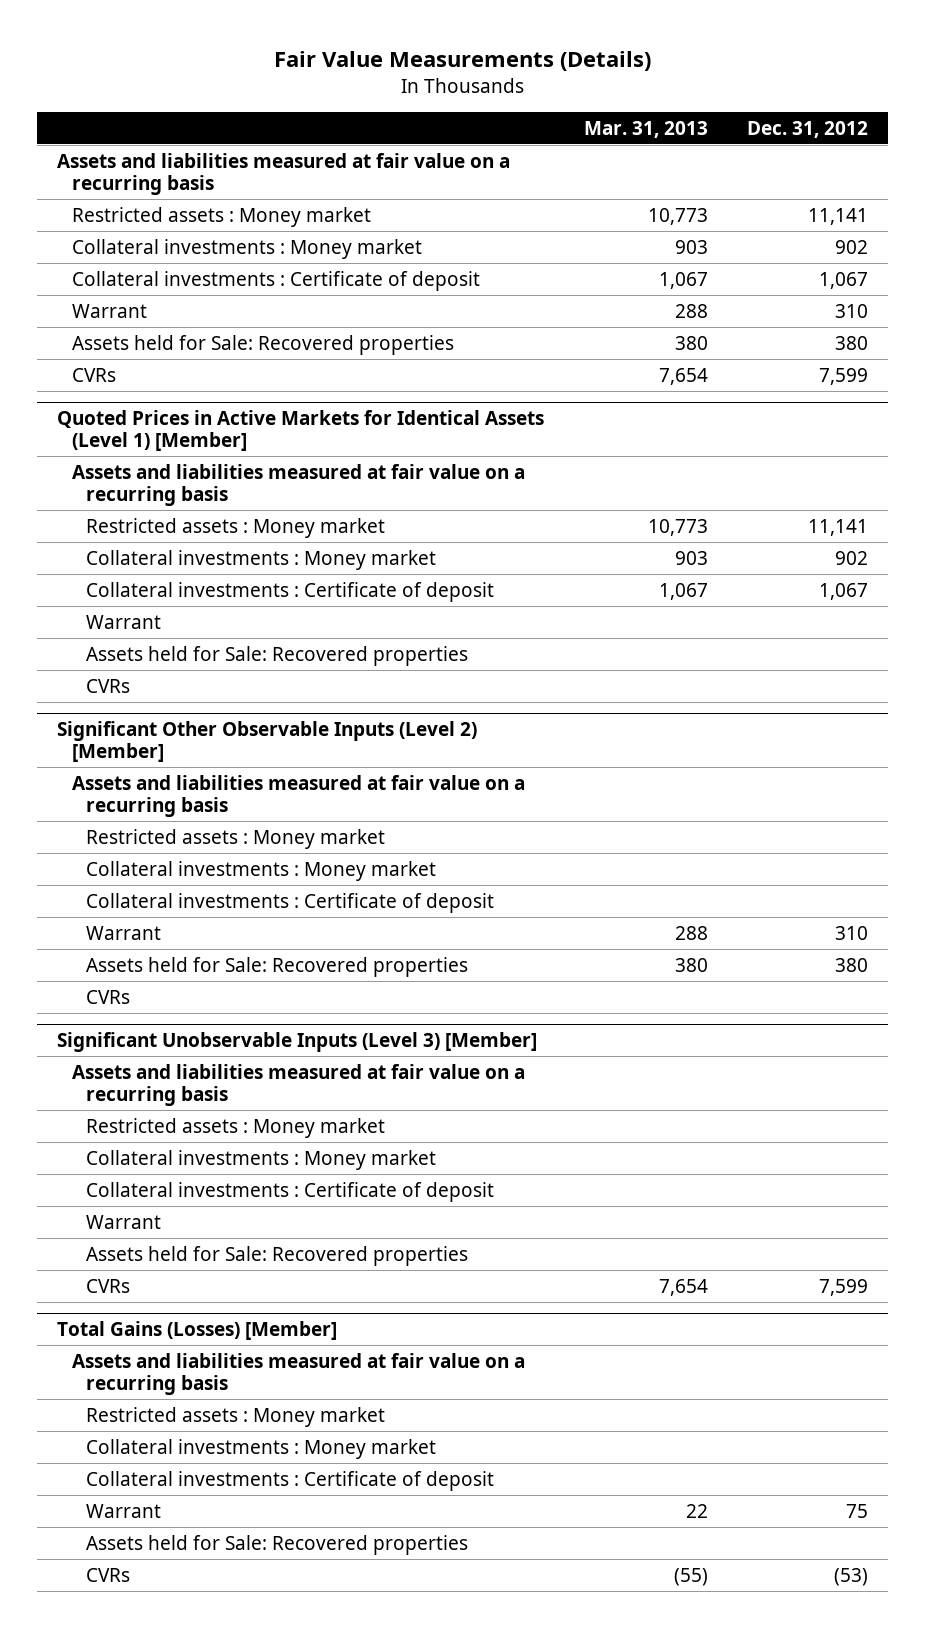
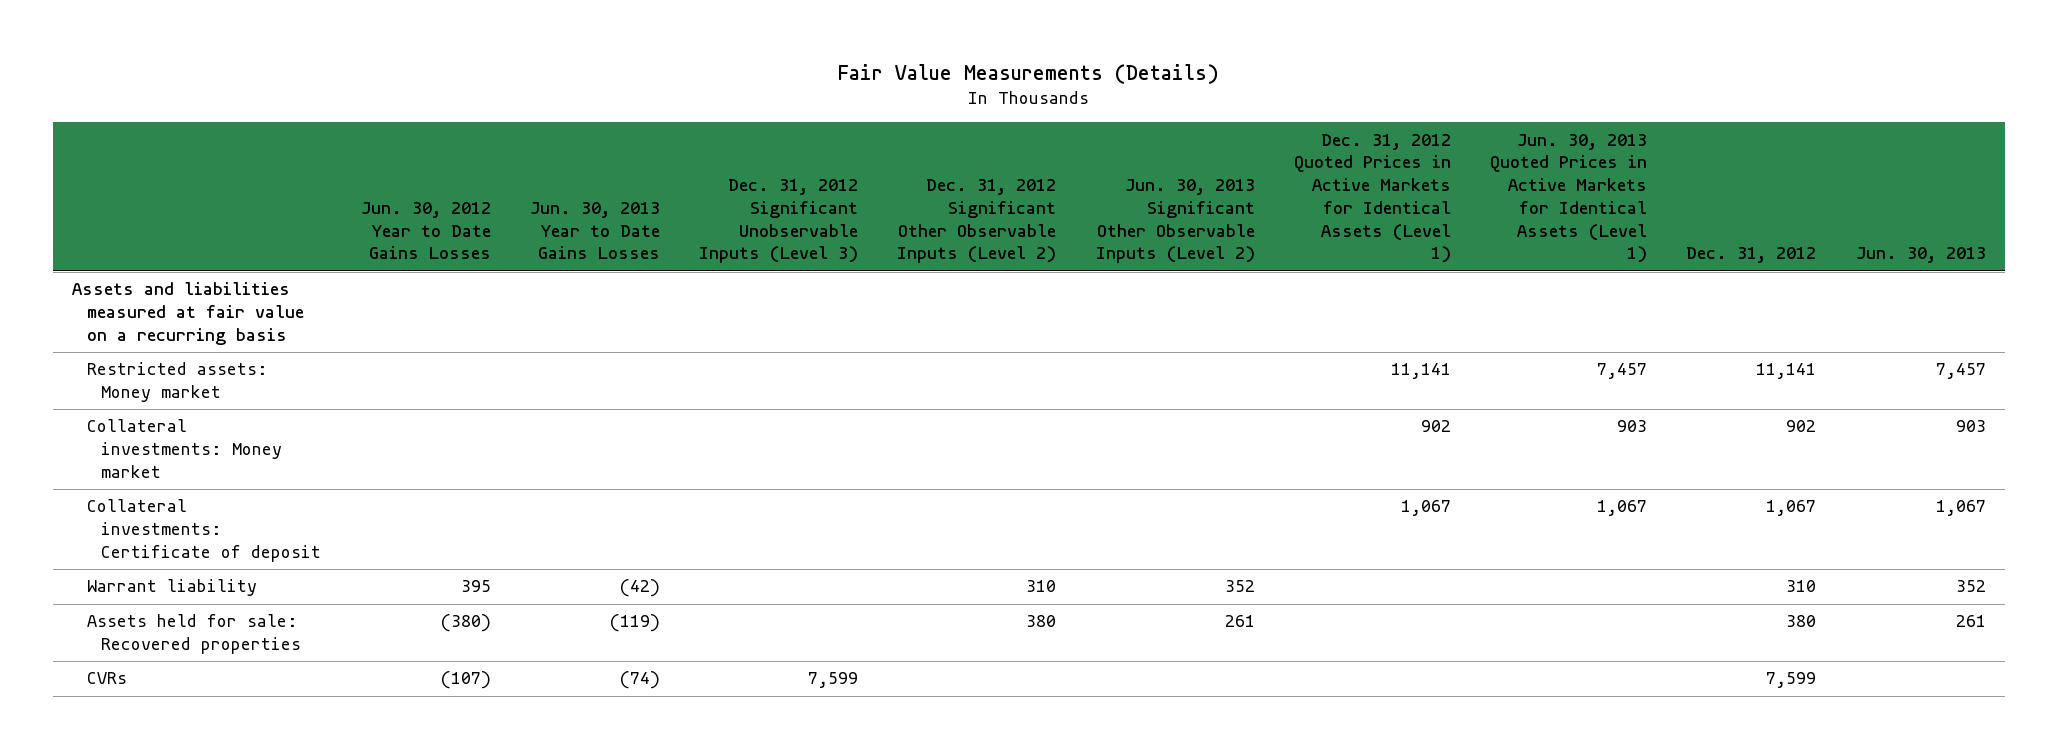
[583,120,708,138] Mar. 31, 2013 -> none
none -> [360,201,491,260] Jun. 30, 2012 Year to Date Gains Losses
none -> [529,201,660,260] Jun. 30, 2013 Year to Date Gains Losses
none -> [699,179,859,264] Dec. 31, 2012 Significant Unobservable Inputs (Level 3)
none -> [897,179,1057,264] Dec. 31, 2012 Significant Other Observable Inputs (Level 2)
none -> [1095,179,1255,264] Jun. 30, 2013 Significant Other Observable Inputs (Level 2)
none -> [1293,133,1451,264] Dec. 31, 2012 Quoted Prices in Active Markets for Identical Assets (Level 1)
none -> [1490,133,1648,264] Jun. 30, 2013 Quoted Prices in Active Markets for Identical Assets (Level 1)
none -> [1855,247,1986,264] Jun. 30, 2013
[71,367,116,382] CVRs -> none
[57,410,545,452] Quoted Prices in Active Markets for Identical Assets (Level 1) [Member] -> none
[71,463,525,507] Assets and liabilities measured at fair value on a recurring basis -> none
[86,517,386,538] Restricted assets : Money market -> none
[86,549,437,570] Collateral investments : Money market -> none
[86,581,495,602] Collateral investments : Certificate of deposit -> none
[86,614,162,629] Warrant -> none
[86,645,469,666] Assets held for Sale: Recovered properties -> none
[86,678,131,693] CVRs -> none
[57,721,478,763] Significant Other Observable Inputs (Level 2) [Member] -> none
[71,774,525,818] Assets and liabilities measured at fair value on a recurring basis -> none
[86,828,386,849] Restricted assets : Money market -> none
[86,860,437,881] Collateral investments : Money market -> none
[86,892,495,913] Collateral investments : Certificate of deposit -> none
[86,925,162,940] Warrant -> none
[86,956,469,977] Assets held for Sale: Recovered properties -> none
[86,989,131,1004] CVRs -> none
[57,1032,538,1053] Significant Unobservable Inputs (Level 3) [Member] -> none
[71,1063,525,1107] Assets and liabilities measured at fair value on a recurring basis -> none
[86,1117,386,1138] Restricted assets : Money market -> none
[86,1149,437,1170] Collateral investments : Money market -> none
[86,1181,495,1202] Collateral investments : Certificate of deposit -> none
[86,1214,162,1229] Warrant -> none
[86,1245,469,1266] Assets held for Sale: Recovered properties -> none
[71,206,371,227] Restricted assets : Money market -> [86,362,268,403] Restricted assets: Money market
[71,238,422,259] Collateral investments : Money market -> [86,419,283,479] Collateral investments: Money market
[71,270,480,291] Collateral investments : Certificate of deposit -> [86,499,322,563] Collateral investments: Certificate of deposit
[71,303,147,318] Warrant -> [86,579,257,597] Warrant liability
[71,334,454,355] Assets held for Sale: Recovered properties -> [86,614,302,655] Assets held for sale: Recovered properties
[57,1321,338,1341] Total Gains (Losses) [Member] -> none
[71,1352,525,1396] Assets and liabilities measured at fair value on a recurring basis -> none
[86,1406,386,1427] Restricted assets : Money market -> none
[86,1438,437,1459] Collateral investments : Money market -> none
[86,1470,495,1491] Collateral investments : Certificate of deposit -> none
[86,1503,162,1518] Warrant -> none
[86,1534,469,1555] Assets held for Sale: Recovered properties -> none
[86,1567,131,1582] CVRs -> none

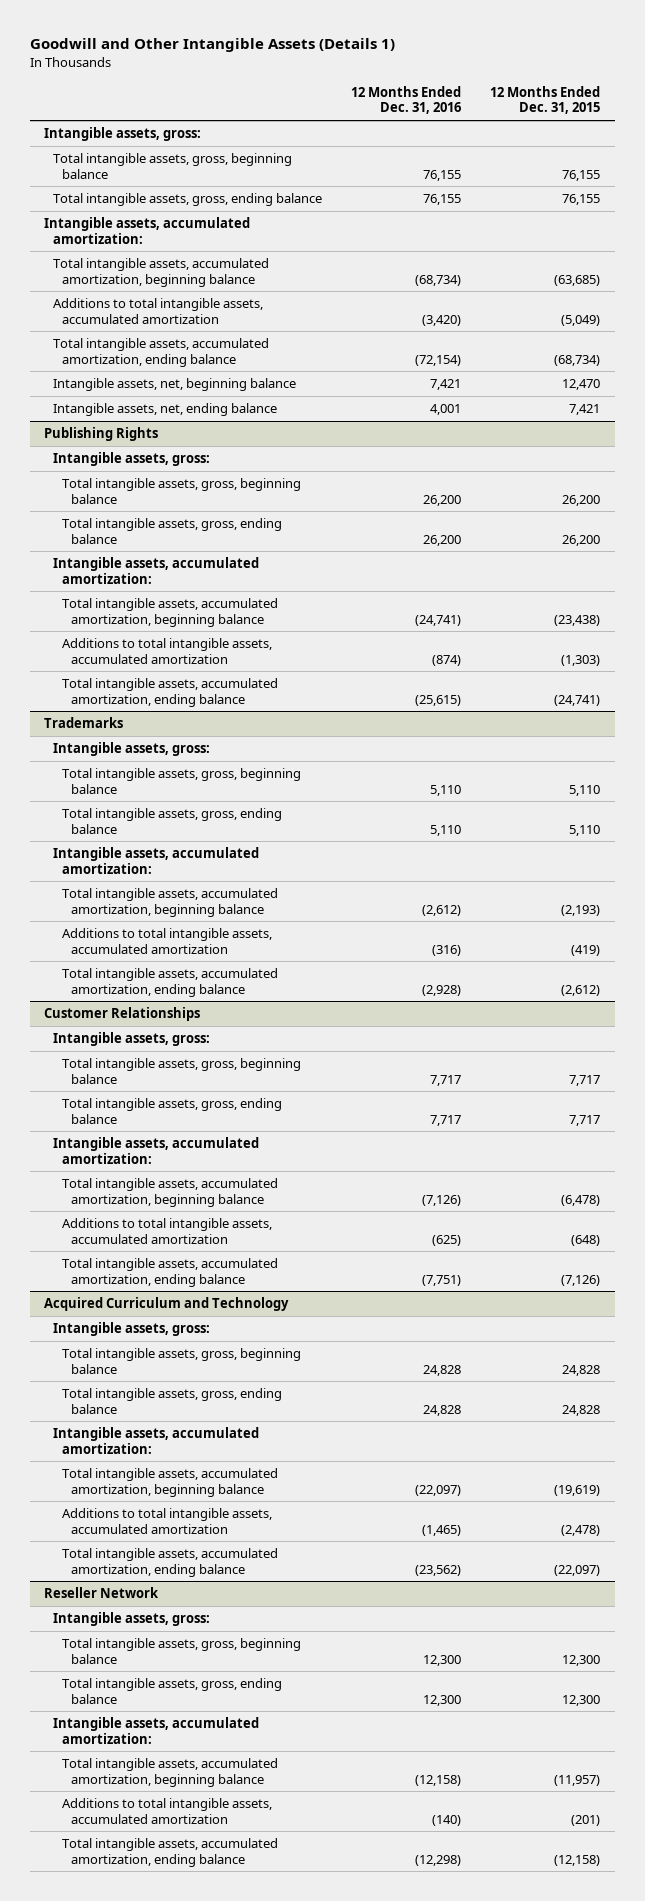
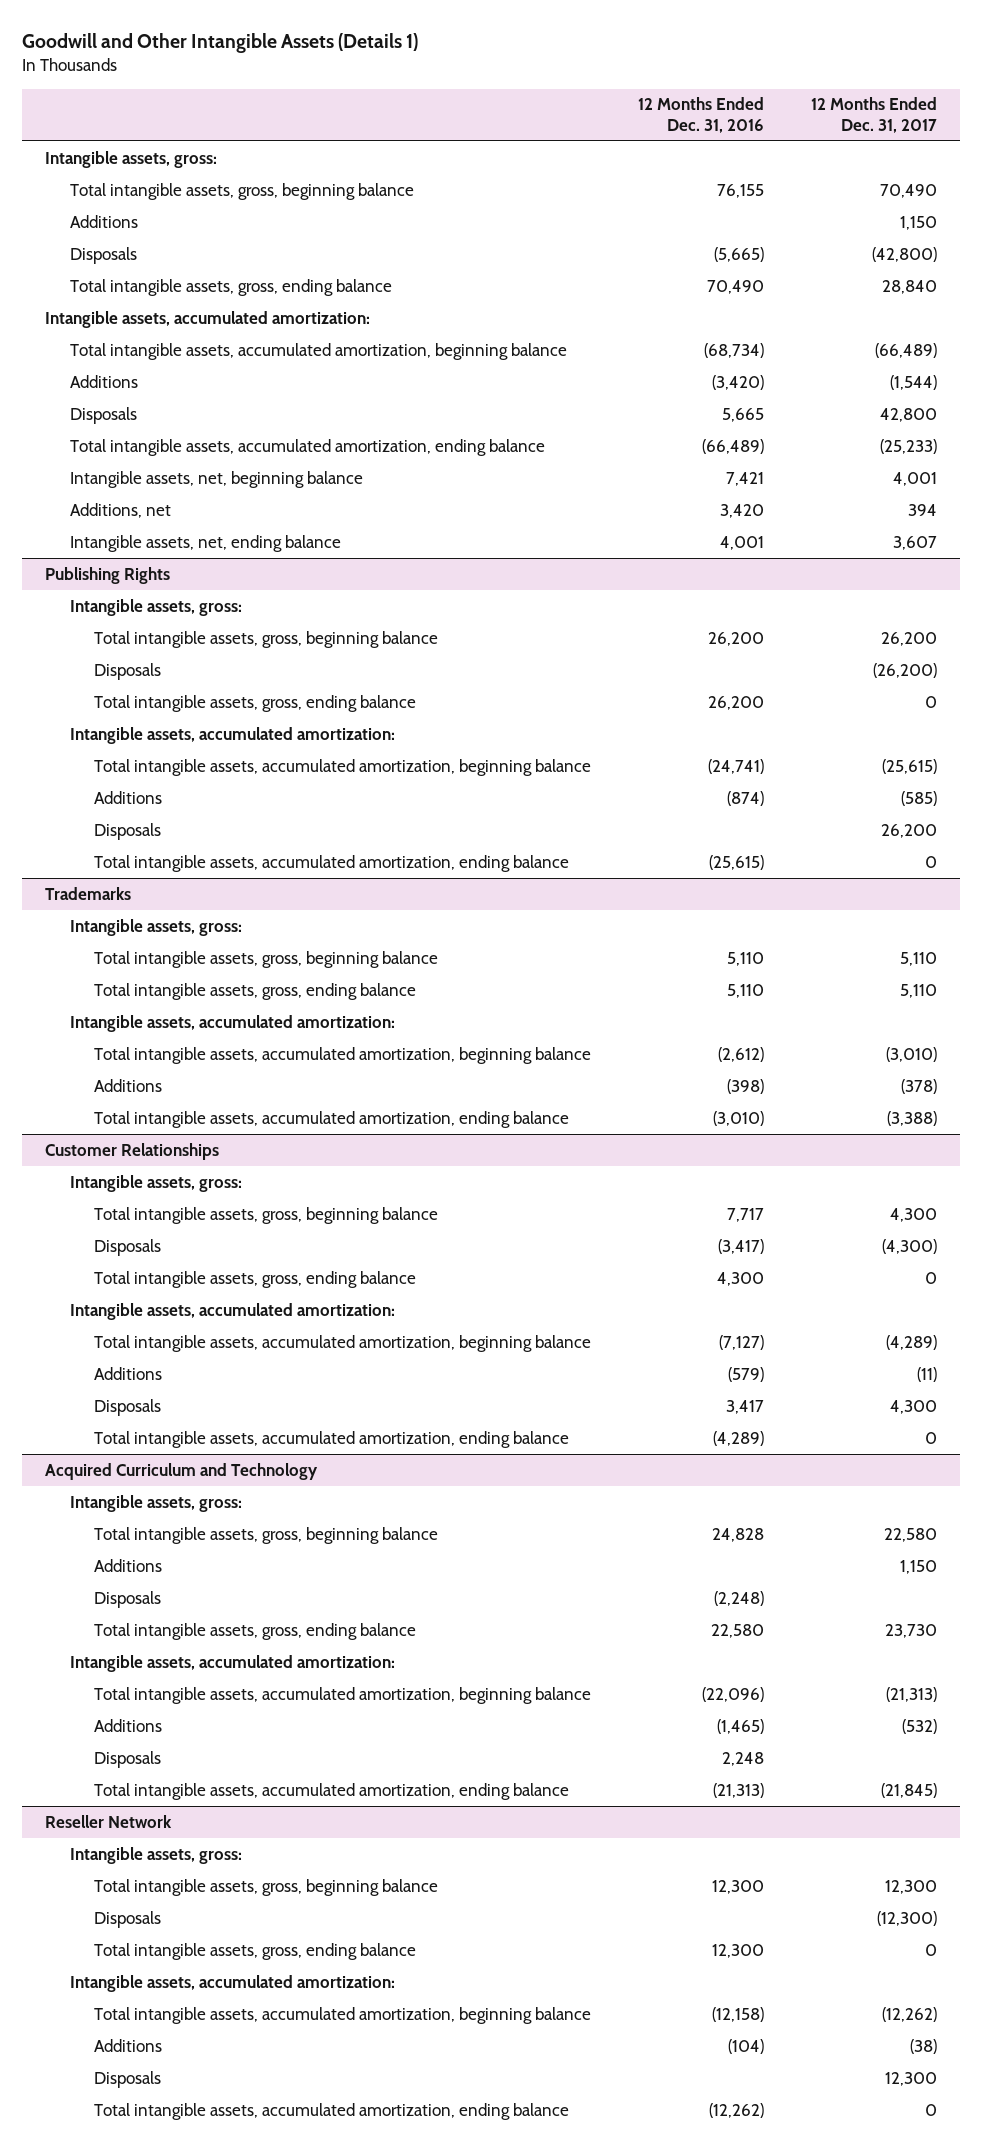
[490,85,601,115] 12 Months Ended Dec. 31, 2015 -> none
none -> [810,97,937,133] 12 Months Ended Dec. 31, 2017
none -> [69,214,138,228] Additions
none -> [69,246,137,264] Disposals
[423,193,462,205] 76,155 -> [706,279,764,294] 70,490
[53,297,264,324] Additions to total intangible assets, accumulated amortization -> [69,374,138,388] Additions
none -> [69,406,137,424] Disposals
[415,354,462,366] (72,154) -> [701,438,764,454] (66,489)
none -> [69,502,171,518] Additions, net
none -> [94,662,162,680] Disposals
[62,637,273,664] Additions to total intangible assets, accumulated amortization -> [94,790,163,804] Additions
none -> [94,822,162,840] Disposals
[62,927,273,954] Additions to total intangible assets, accumulated amortization -> none
none -> [94,1078,163,1092] Additions
[422,984,462,996] (2,928) -> [712,1110,764,1126] (3,010)
none -> [94,1238,162,1256] Disposals
[430,1114,462,1126] 7,717 -> [716,1271,764,1286] 4,300
[62,1217,273,1244] Additions to total intangible assets, accumulated amortization -> none
[422,1194,462,1206] (7,126) -> [718,1334,764,1350] (7,127)
none -> [94,1366,163,1380] Additions
none -> [94,1398,162,1416] Disposals
[422,1274,462,1286] (7,751) -> [712,1430,764,1446] (4,289)
none -> [94,1558,163,1572] Additions
none -> [94,1590,162,1608] Disposals
[423,1404,462,1416] 24,828 -> [710,1623,764,1638] 22,580
[415,1484,462,1496] (22,097) -> [701,1686,764,1702] (22,096)
[62,1507,273,1534] Additions to total intangible assets, accumulated amortization -> [94,1718,163,1732] Additions
none -> [94,1750,162,1768] Disposals
[415,1564,462,1576] (23,562) -> [712,1782,764,1798] (21,313)
none -> [94,1910,162,1928] Disposals
[62,1797,273,1824] Additions to total intangible assets, accumulated amortization -> none
none -> [94,2038,163,2052] Additions
none -> [94,2070,162,2088] Disposals
[415,1854,462,1866] (12,298) -> [708,2102,764,2118] (12,262)

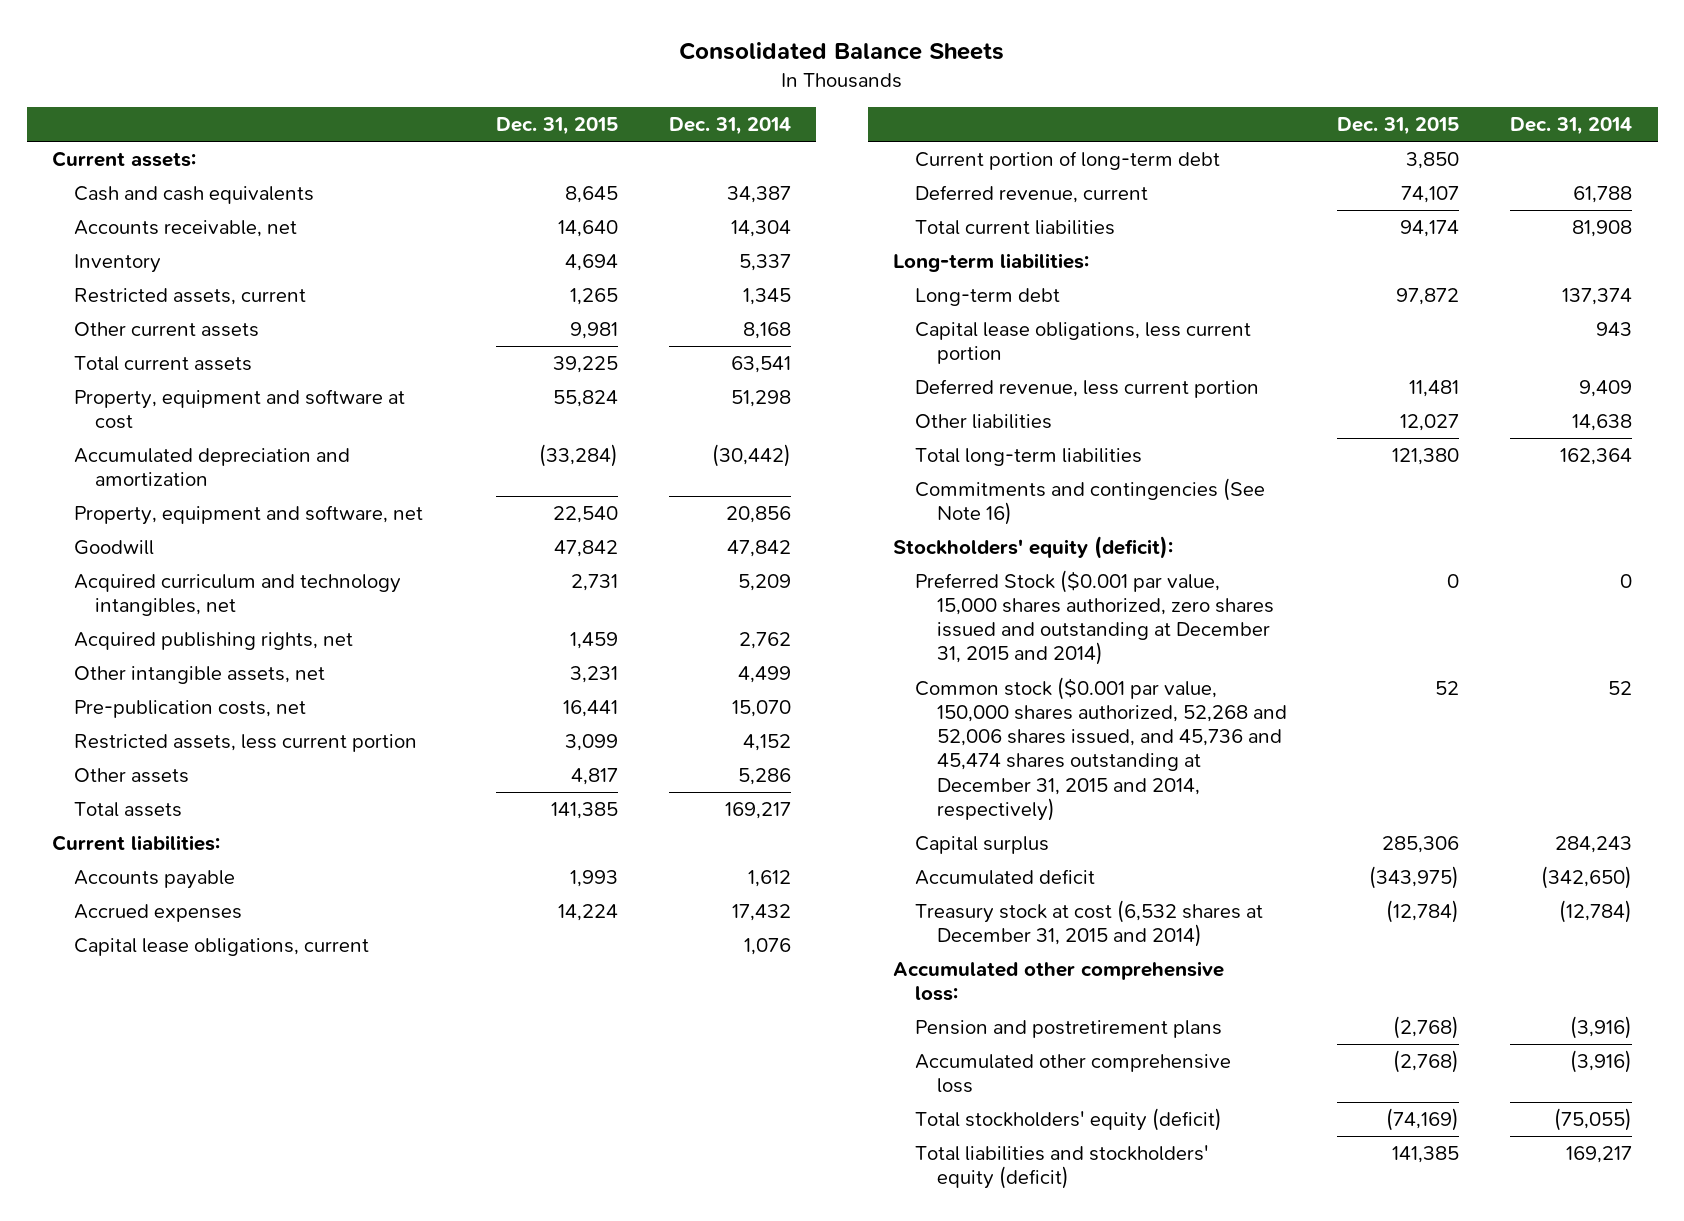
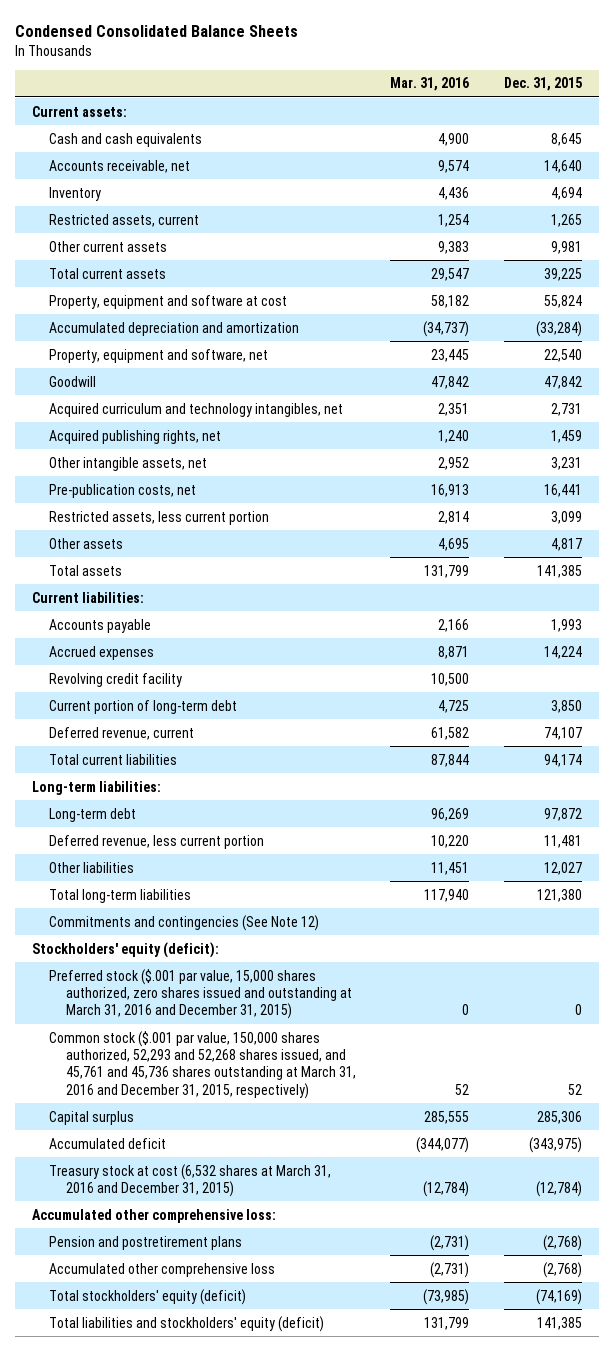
[679,41,1005,60] Consolidated Balance Sheets -> [14,24,298,37] Condensed Consolidated Balance Sheets
[668,117,791,136] Dec. 31, 2014 -> none
none -> [390,77,470,92] Mar. 31, 2016
[73,938,369,957] Capital lease obligations, current -> none
none -> [49,672,183,687] Revolving credit facility
[915,322,1252,365] Capital lease obligations, less current portion -> none
[915,478,1266,526] Commitments and contingencies (See Note 16) -> [49,914,320,931] Commitments and contingencies (See Note 12)
[915,570,1274,666] Preferred Stock ($0.001 par value, 15,000 shares authorized, zero shares issued and outstanding at December 31, 2015 and 2014) -> [49,968,353,1020] Preferred stock ($.001 par value, 15,000 shares authorized, zero shares issued and outstanding at March 31, 2016 and December 31, 2015)
[915,677,1287,821] Common stock ($0.001 par value, 150,000 shares authorized, 52,268 and 52,006 shares issued, and 45,736 and 45,474 shares outstanding at December 31, 2015 and 2014, respectively) -> [49,1030,357,1099] Common stock ($.001 par value, 150,000 shares authorized, 52,293 and 52,268 shares issued, and 45,761 and 45,736 shares outstanding at March 31, 2016 and December 31, 2015, respectively)
[915,900,1264,948] Treasury stock at cost (6,532 shares at December 31, 2015 and 2014) -> [49,1163,332,1197] Treasury stock at cost (6,532 shares at March 31, 2016 and December 31, 2015)

